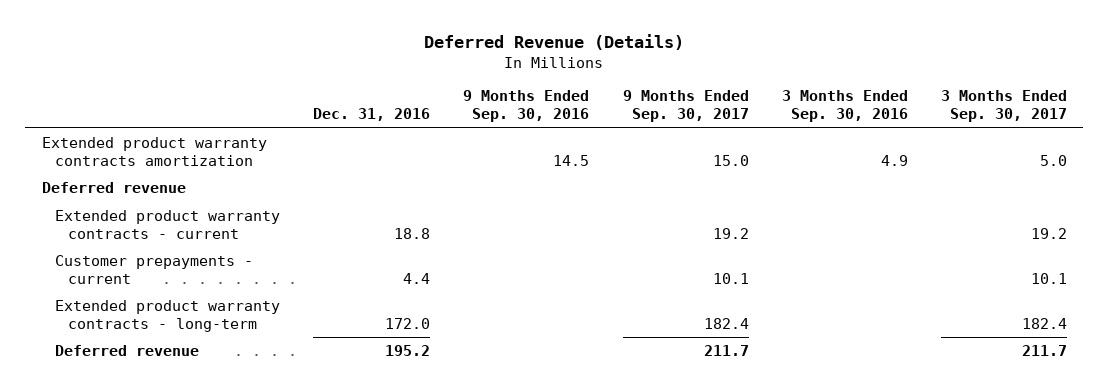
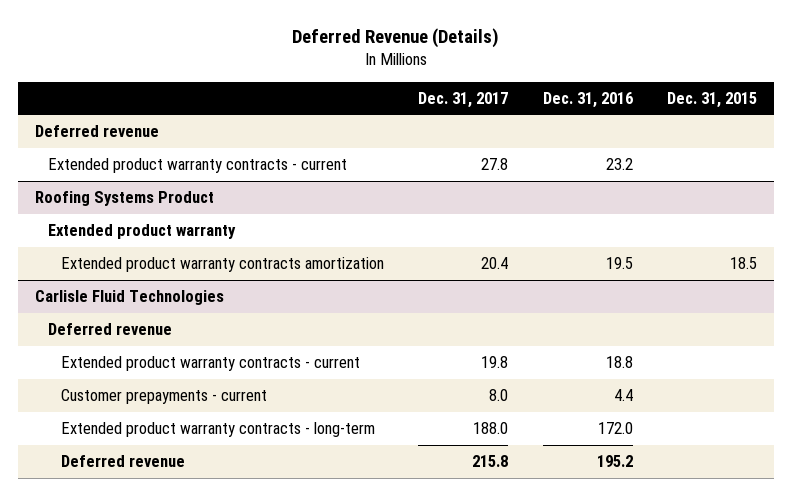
[463,90,590,122] 9 Months Ended Sep. 30, 2016 -> none
[622,90,749,122] 9 Months Ended Sep. 30, 2017 -> none
[781,90,908,122] 3 Months Ended Sep. 30, 2016 -> none
[940,90,1067,122] 3 Months Ended Sep. 30, 2017 -> none
none -> [418,91,509,108] Dec. 31, 2017
none -> [667,91,758,108] Dec. 31, 2015
[41,137,267,166] Extended product warranty contracts amortization -> none
none -> [48,158,348,174] Extended product warranty contracts - current
none -> [35,191,215,207] Roofing Systems Product
none -> [48,224,237,240] Extended product warranty
none -> [60,257,384,273] Extended product warranty contracts amortization
none -> [35,290,225,306] Carlisle Fluid Technologies
none -> [48,323,173,336] Deferred revenue

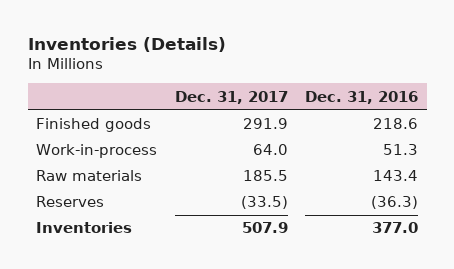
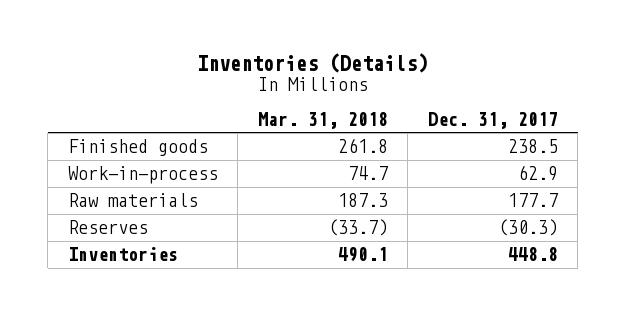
[305,90,419,104] Dec. 31, 2016 -> none
none -> [257,111,388,129] Mar. 31, 2018
[242,118,288,130] 291.9 -> [507,139,558,154] 238.5
[252,144,288,156] 64.0 -> [517,165,558,182] 62.9
[242,170,288,182] 185.5 -> [507,193,558,208] 177.7
[240,196,288,210] (33.5) -> [497,219,558,237] (30.3)
[241,222,288,234] 507.9 -> [507,247,558,262] 448.8

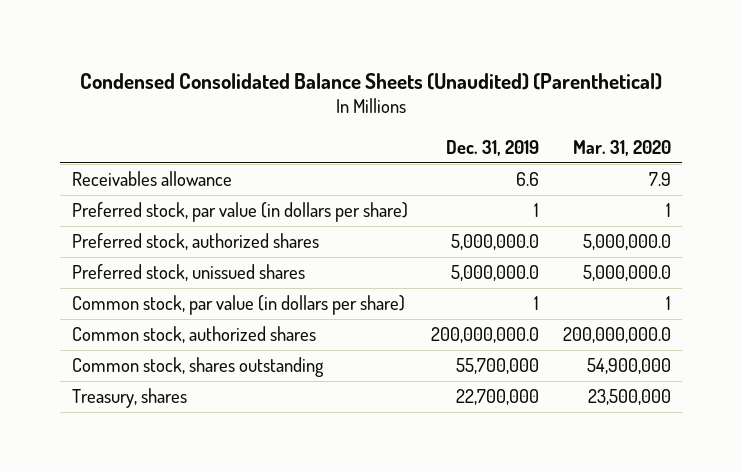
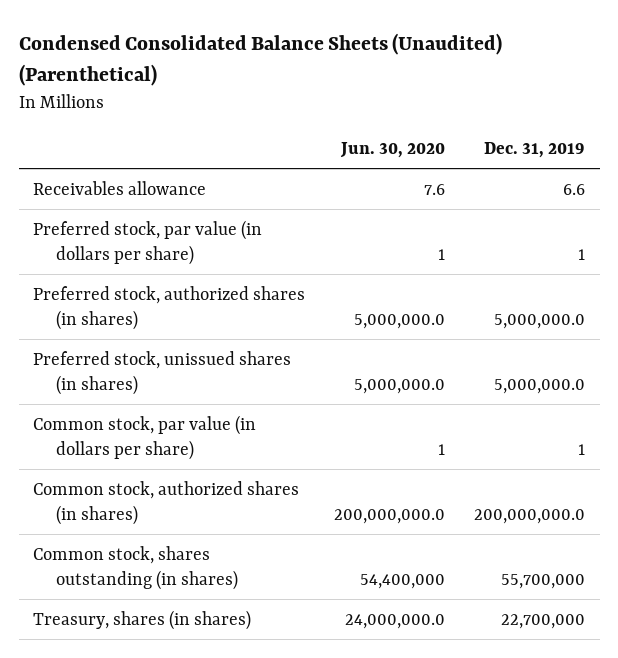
[572,139,671,156] Mar. 31, 2020 -> none
none -> [340,142,446,159] Jun. 30, 2020
[71,233,319,251] Preferred stock, authorized shares -> [33,285,306,331] Preferred stock, authorized shares (in shares)
[71,264,305,282] Preferred stock, unissued shares -> [33,350,292,396] Preferred stock, unissued shares (in shares)
[71,326,316,344] Common stock, authorized shares -> [33,480,300,526] Common stock, authorized shares (in shares)
[71,357,324,378] Common stock, shares outstanding -> [33,545,238,591] Common stock, shares outstanding (in shares)
[71,388,187,409] Treasury, shares -> [33,609,252,630] Treasury, shares (in shares)

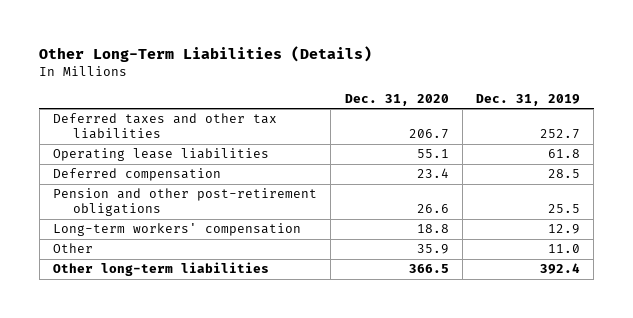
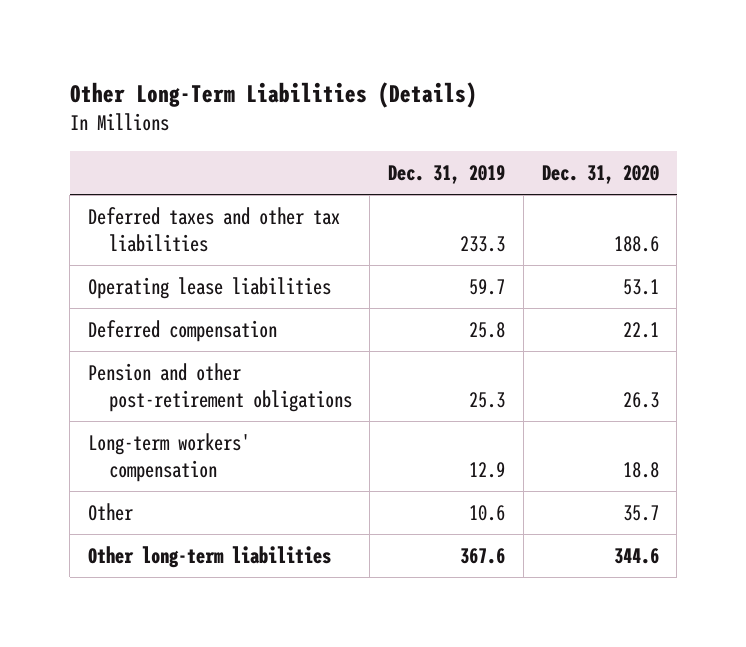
[408,129,449,140] 206.7 -> [613,235,659,252] 188.6
[540,129,581,140] 252.7 -> [460,235,506,252] 233.3
[416,149,449,159] 55.1 -> [622,278,659,295] 53.1
[548,149,581,159] 61.8 -> [469,278,506,295] 59.7
[416,168,449,179] 23.4 -> [622,321,659,338] 22.1
[548,169,581,179] 28.5 -> [469,321,506,338] 25.8
[416,204,449,214] 26.6 -> [622,391,659,408] 26.3
[548,204,581,214] 25.5 -> [469,391,506,408] 25.3
[416,244,449,255] 35.9 -> [622,504,659,521] 35.7
[548,244,581,254] 11.0 -> [469,504,506,521] 10.6
[408,264,449,274] 366.5 -> [613,547,659,564] 344.6
[540,263,581,275] 392.4 -> [460,547,506,564] 367.6

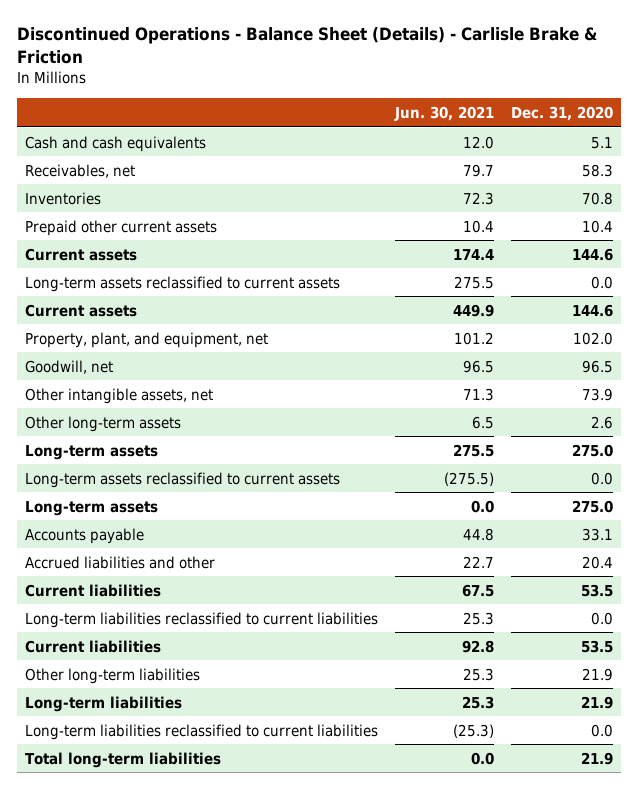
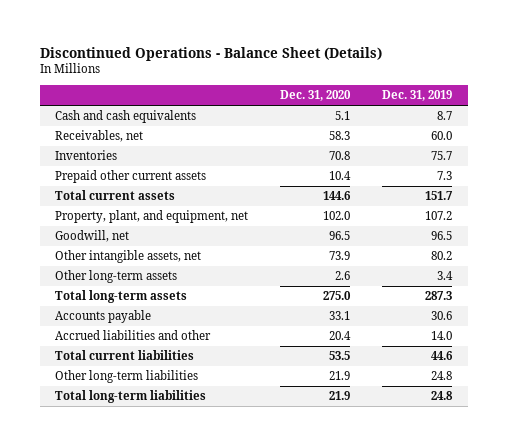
[16,27,597,65] Discontinued Operations - Balance Sheet (Details) - Carlisle Brake & Friction -> [39,46,382,61] Discontinued Operations - Balance Sheet (Details)
[394,106,495,122] Jun. 30, 2021 -> none
none -> [381,90,452,102] Dec. 31, 2019
[25,275,341,292] Long-term assets reclassified to current assets -> none
[25,303,138,317] Current assets -> none
[25,247,138,261] Current assets -> [55,190,176,201] Total current assets
[25,471,341,488] Long-term assets reclassified to current assets -> none
[25,500,159,516] Long-term assets -> none
[25,444,159,460] Long-term assets -> [55,290,188,304] Total long-term assets
[25,611,379,628] Long-term liabilities reclassified to current liabilities -> none
[25,639,162,653] Current liabilities -> none
[25,583,162,597] Current liabilities -> [55,350,195,361] Total current liabilities
[25,695,183,712] Long-term liabilities -> none
[25,723,379,740] Long-term liabilities reclassified to current liabilities -> none

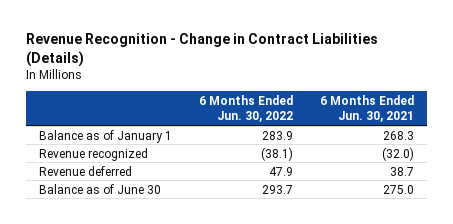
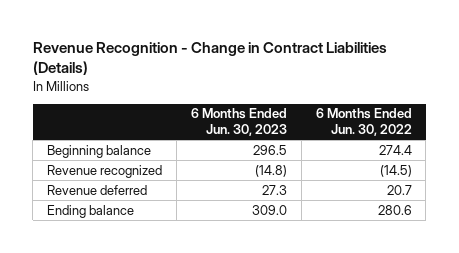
[319,94,414,123] 6 Months Ended Jun. 30, 2021 -> none
none -> [190,108,287,137] 6 Months Ended Jun. 30, 2023
[38,129,172,143] Balance as of January 1 -> none
[38,183,161,194] Balance as of June 30 -> none
none -> [47,144,152,158] Beginning balance
[260,146,293,161] (38.1) -> [379,164,412,177] (14.5)
[268,166,293,176] 47.9 -> [386,184,412,195] 20.7
none -> [47,204,135,218] Ending balance

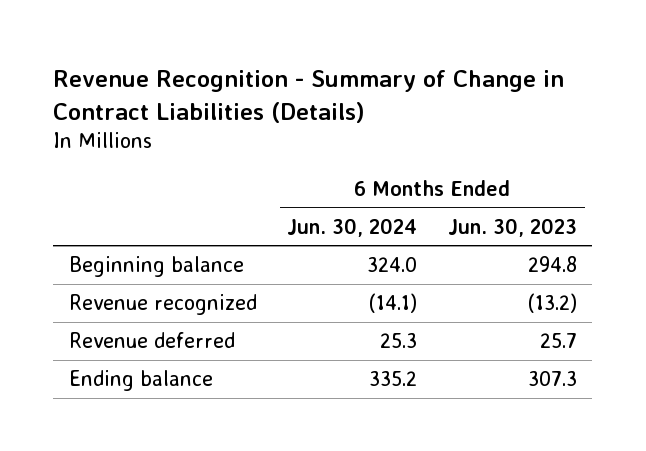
[32,41,387,76] Revenue Recognition - Change in Contract Liabilities (Details) -> [53,69,565,123] Revenue Recognition - Summary of Change in Contract Liabilities (Details)
[315,108,412,137] 6 Months Ended Jun. 30, 2022 -> none
none -> [287,217,418,237] Jun. 30, 2024
[252,144,287,155] 296.5 -> [528,256,578,273] 294.8
[254,164,287,177] (14.8) -> [528,293,578,314] (13.2)
[261,184,287,195] 27.3 -> [540,333,578,349] 25.7
[251,204,287,215] 309.0 -> [528,371,578,387] 307.3

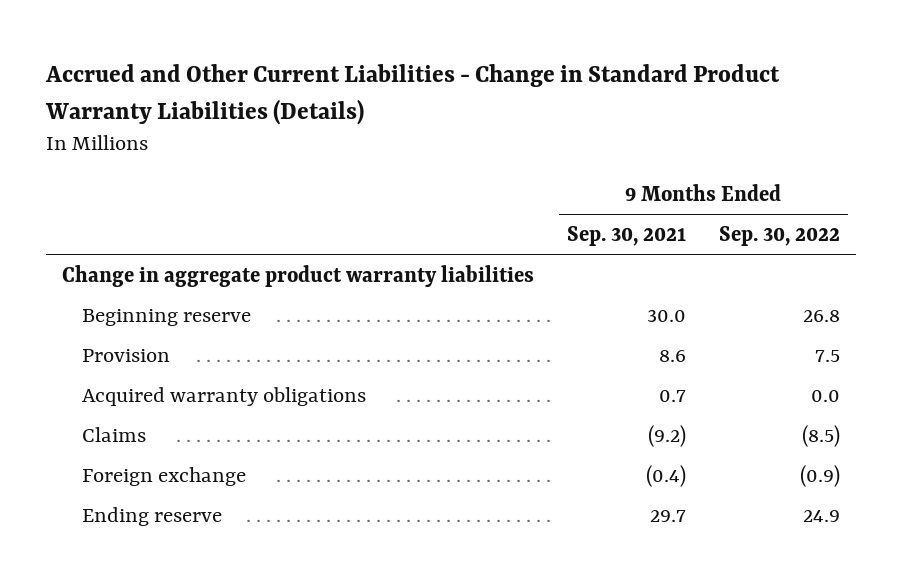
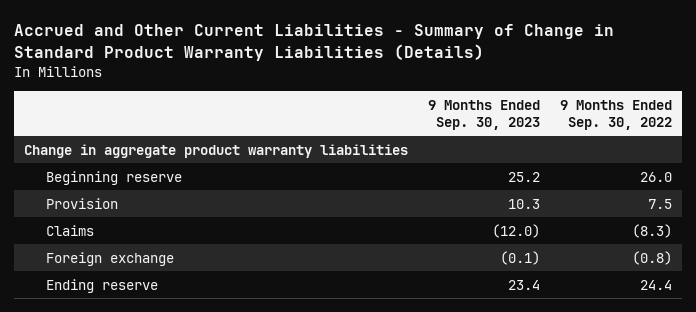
[45,64,781,125] Accrued and Other Current Liabilities - Change in Standard Product Warranty Liabilities (Details) -> [14,24,615,62] Accrued and Other Current Liabilities - Summary of Change in Standard Product Warranty Liabilities (Details)
[567,225,687,246] Sep. 30, 2021 -> none
none -> [427,99,540,130] 9 Months Ended Sep. 30, 2023
[802,309,840,322] 26.8 -> [639,171,672,182] 26.0
[82,386,367,406] Acquired warranty obligations -> none
[801,424,840,447] (8.5) -> [631,223,672,238] (8.3)
[799,464,840,487] (0.9) -> [631,250,672,265] (0.8)
[802,509,840,522] 24.9 -> [639,279,672,290] 24.4

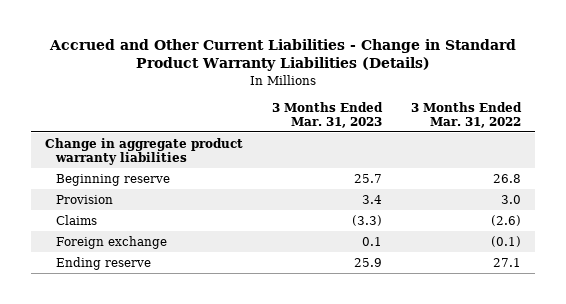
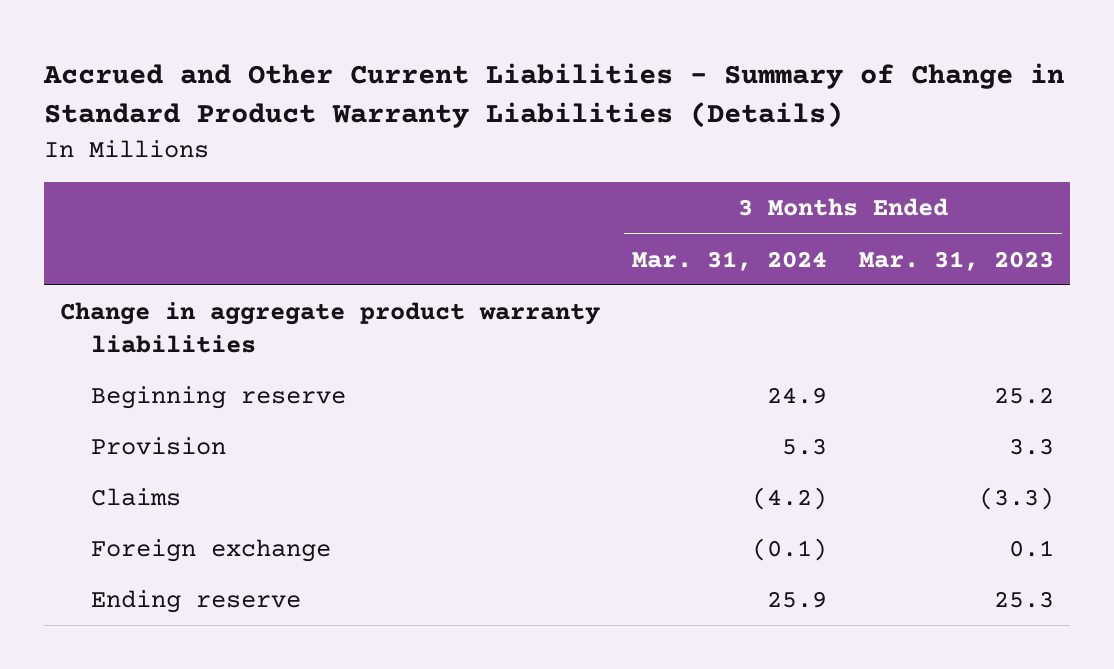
[48,38,516,72] Accrued and Other Current Liabilities - Change in Standard Product Warranty Liabilities (Details) -> [42,63,1064,129] Accrued and Other Current Liabilities - Summary of Change in Standard Product Warranty Liabilities (Details)
[410,101,522,128] 3 Months Ended Mar. 31, 2022 -> none
none -> [631,250,827,271] Mar. 31, 2024
[353,173,382,183] 25.7 -> [994,387,1055,405] 25.2
[361,194,382,204] 3.4 -> [1009,438,1055,456] 3.3
[353,257,382,267] 25.9 -> [994,591,1055,609] 25.3

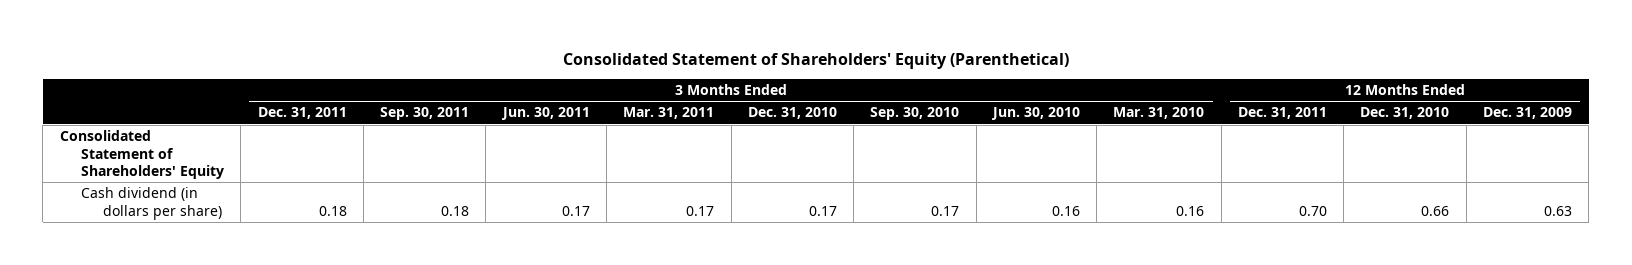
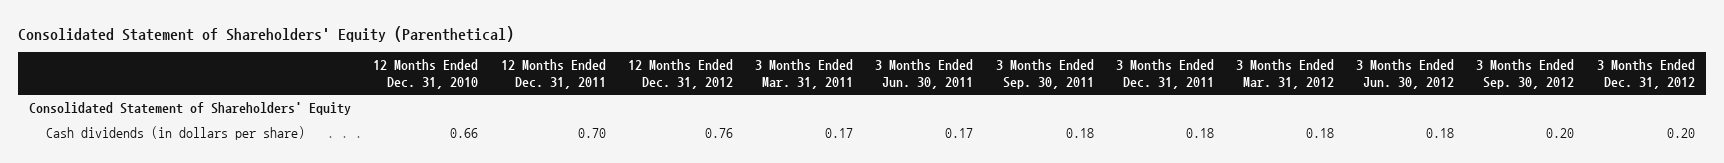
[747,107,837,120] Dec. 31, 2010 -> none
[870,107,960,121] Sep. 30, 2010 -> none
[990,107,1080,121] Jun. 30, 2010 -> none
[1113,107,1205,120] Mar. 31, 2010 -> none
[1483,107,1573,120] Dec. 31, 2009 -> none
none -> [627,59,733,89] 12 Months Ended Dec. 31, 2012
none -> [1236,59,1335,89] 3 Months Ended Mar. 31, 2012
none -> [1356,59,1455,89] 3 Months Ended Jun. 30, 2012
none -> [1476,59,1575,89] 3 Months Ended Sep. 30, 2012
none -> [1596,59,1695,89] 3 Months Ended Dec. 31, 2012
[81,187,222,220] Cash dividend (in dollars per share) -> [45,125,305,140] Cash dividends (in dollars per share)

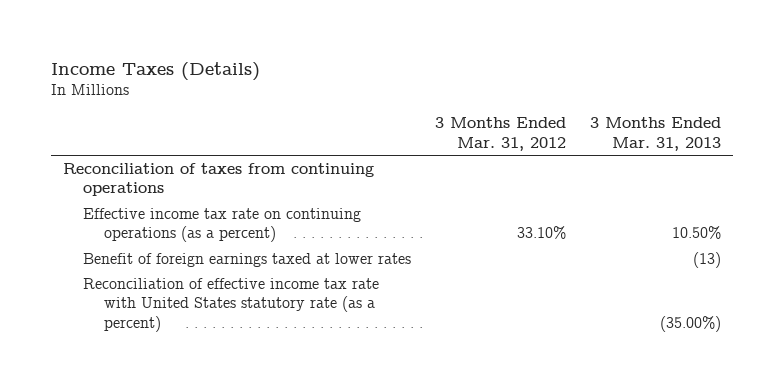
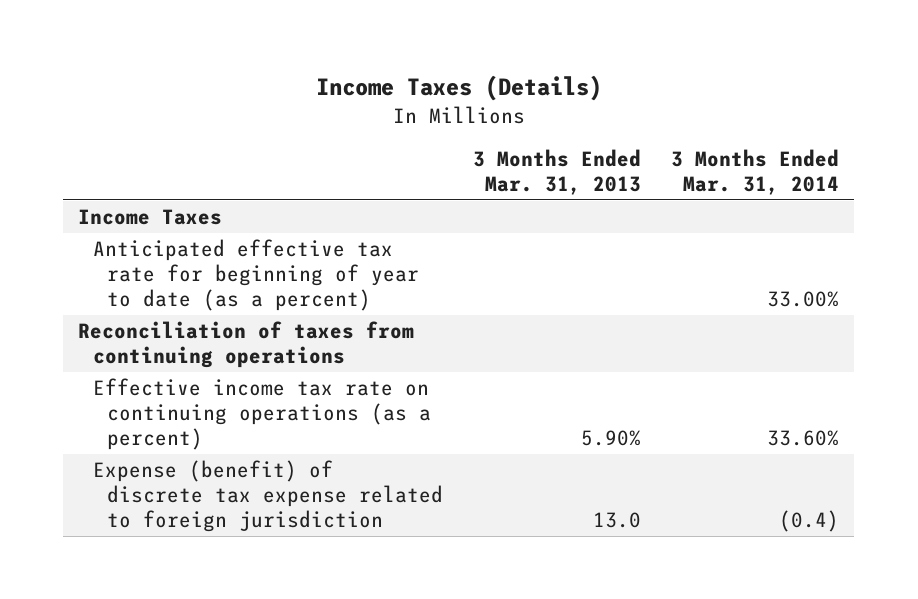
[435,117,567,152] 3 Months Ended Mar. 31, 2012 -> none
none -> [671,149,840,196] 3 Months Ended Mar. 31, 2014
none -> [78,209,223,226] Income Taxes
none -> [92,239,419,311] Anticipated effective tax rate for beginning of year to date (as a percent)
[83,277,380,333] Reconciliation of effective income tax rate with United States statutory rate (as a percent) -> none
[672,226,722,240] 10.50% -> [581,429,642,446] 5.90%
[83,252,412,267] Benefit of foreign earnings taxed at lower rates -> [92,460,443,532] Expense (benefit) of discrete tax expense related to foreign jurisdiction
[693,251,722,268] (13) -> [593,511,642,528] 13.0

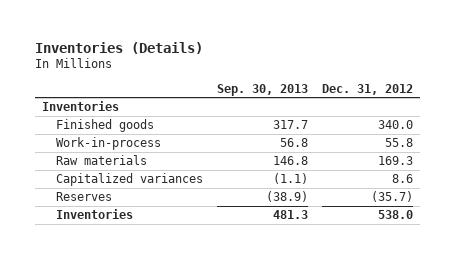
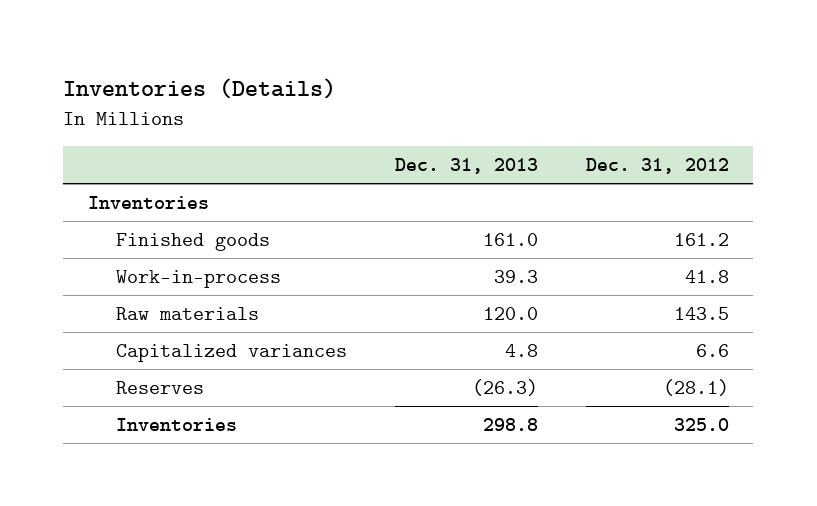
[216,83,308,96] Sep. 30, 2013 -> none
none -> [394,158,538,175] Dec. 31, 2013
[377,120,413,130] 340.0 -> [674,233,730,247] 161.2
[384,138,413,148] 55.8 -> [685,270,730,284] 41.8
[377,156,413,166] 169.3 -> [674,307,730,321] 143.5
[391,174,413,184] 8.6 -> [696,344,730,358] 6.6
[370,191,413,203] (35.7) -> [663,379,730,397] (28.1)
[377,210,413,220] 538.0 -> [674,418,730,432] 325.0

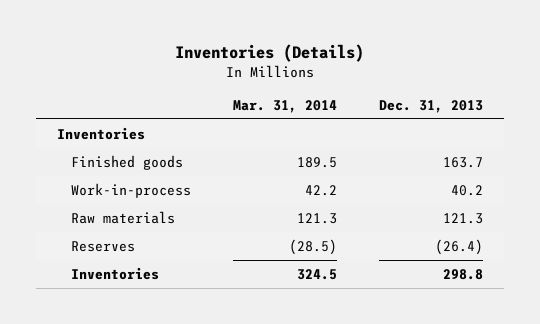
[586,158,730,175] Dec. 31, 2012 -> none
none -> [233,100,338,114] Mar. 31, 2014
[115,344,347,363] Capitalized variances -> none
[482,233,538,247] 161.0 -> [443,156,484,168] 163.7
[493,270,538,284] 39.3 -> [451,184,484,196] 40.2
[482,307,538,321] 120.0 -> [443,212,484,224] 121.3
[471,379,538,397] (26.3) -> [435,238,484,255] (26.4)

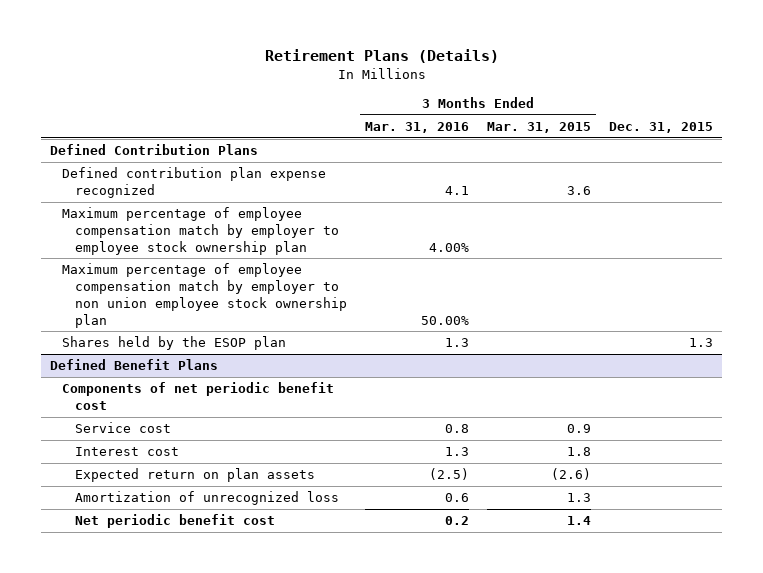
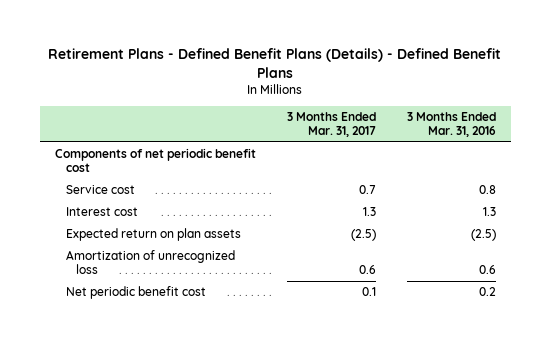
[264,49,499,64] Retirement Plans (Details) -> [48,47,502,78] Retirement Plans - Defined Benefit Plans (Details) - Defined Benefit Plans
[486,122,591,134] Mar. 31, 2015 -> none
[609,122,714,134] Dec. 31, 2015 -> none
none -> [286,112,376,138] 3 Months Ended Mar. 31, 2017
[50,144,259,156] Defined Contribution Plans -> none
[62,167,327,198] Defined contribution plan expense recognized -> none
[62,207,339,255] Maximum percentage of employee compensation match by employer to employee stock ownership plan -> none
[62,263,347,328] Maximum percentage of employee compensation match by employer to non union employee stock ownership plan -> none
[62,336,287,351] Shares held by the ESOP plan -> none
[50,359,219,371] Defined Benefit Plans -> none

